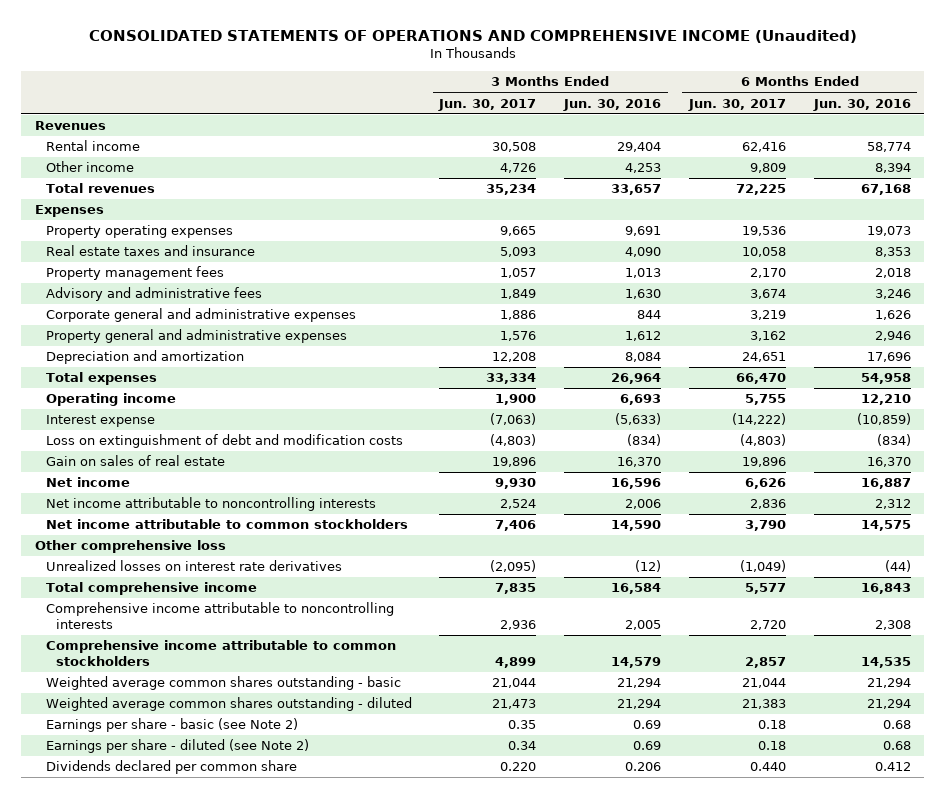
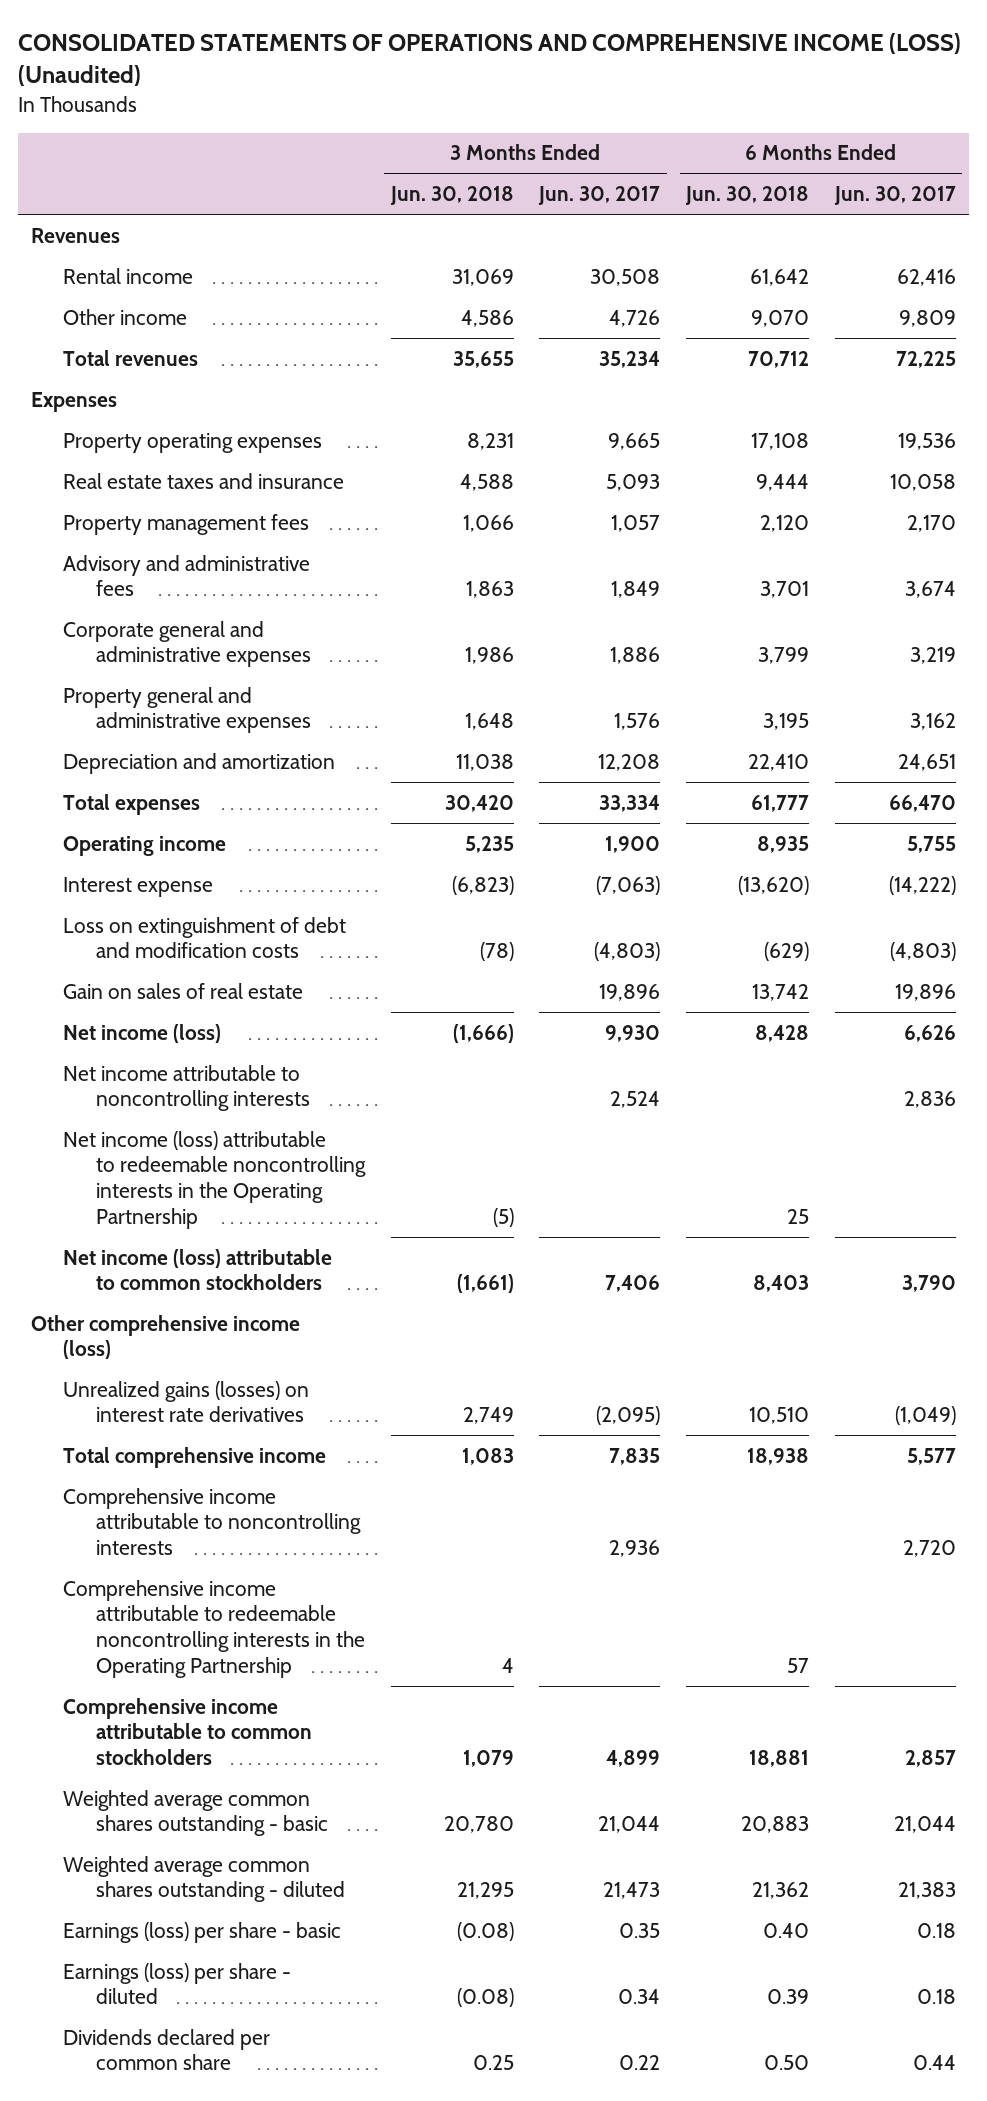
[88,30,857,44] CONSOLIDATED STATEMENTS OF OPERATIONS AND COMPREHENSIVE INCOME (Unaudited) -> [18,32,962,87] CONSOLIDATED STATEMENTS OF OPERATIONS AND COMPREHENSIVE INCOME (LOSS) (Unaudited)
[563,98,662,111] Jun. 30, 2016 -> none
[812,98,911,111] Jun. 30, 2016 -> none
none -> [389,186,514,206] Jun. 30, 2018
none -> [685,186,810,206] Jun. 30, 2018
[45,477,130,488] Net income -> [63,1023,222,1043] Net income (loss)
none -> [63,1130,366,1229] Net income (loss) attributable to redeemable noncontrolling interests in the Operating Partnership
[45,519,408,530] Net income attributable to common stockholders -> [63,1248,333,1291] Net income (loss) attributable to common stockholders
[35,540,227,554] Other comprehensive loss -> [31,1314,301,1360] Other comprehensive income (loss)
[45,560,342,572] Unrealized losses on interest rate derivatives -> [63,1380,310,1423] Unrealized gains (losses) on interest rate derivatives
none -> [63,1579,365,1678] Comprehensive income attributable to redeemable noncontrolling interests in the Operating Partnership
[45,718,298,733] Earnings per share - basic (see Note 2) -> [63,1921,342,1943] Earnings (loss) per share - basic
[45,739,309,754] Earnings per share - diluted (see Note 2) -> [63,1962,292,2005] Earnings (loss) per share - diluted
[500,762,537,772] 0.220 -> [619,2055,661,2071] 0.22
[749,762,786,772] 0.440 -> [912,2055,956,2071] 0.44

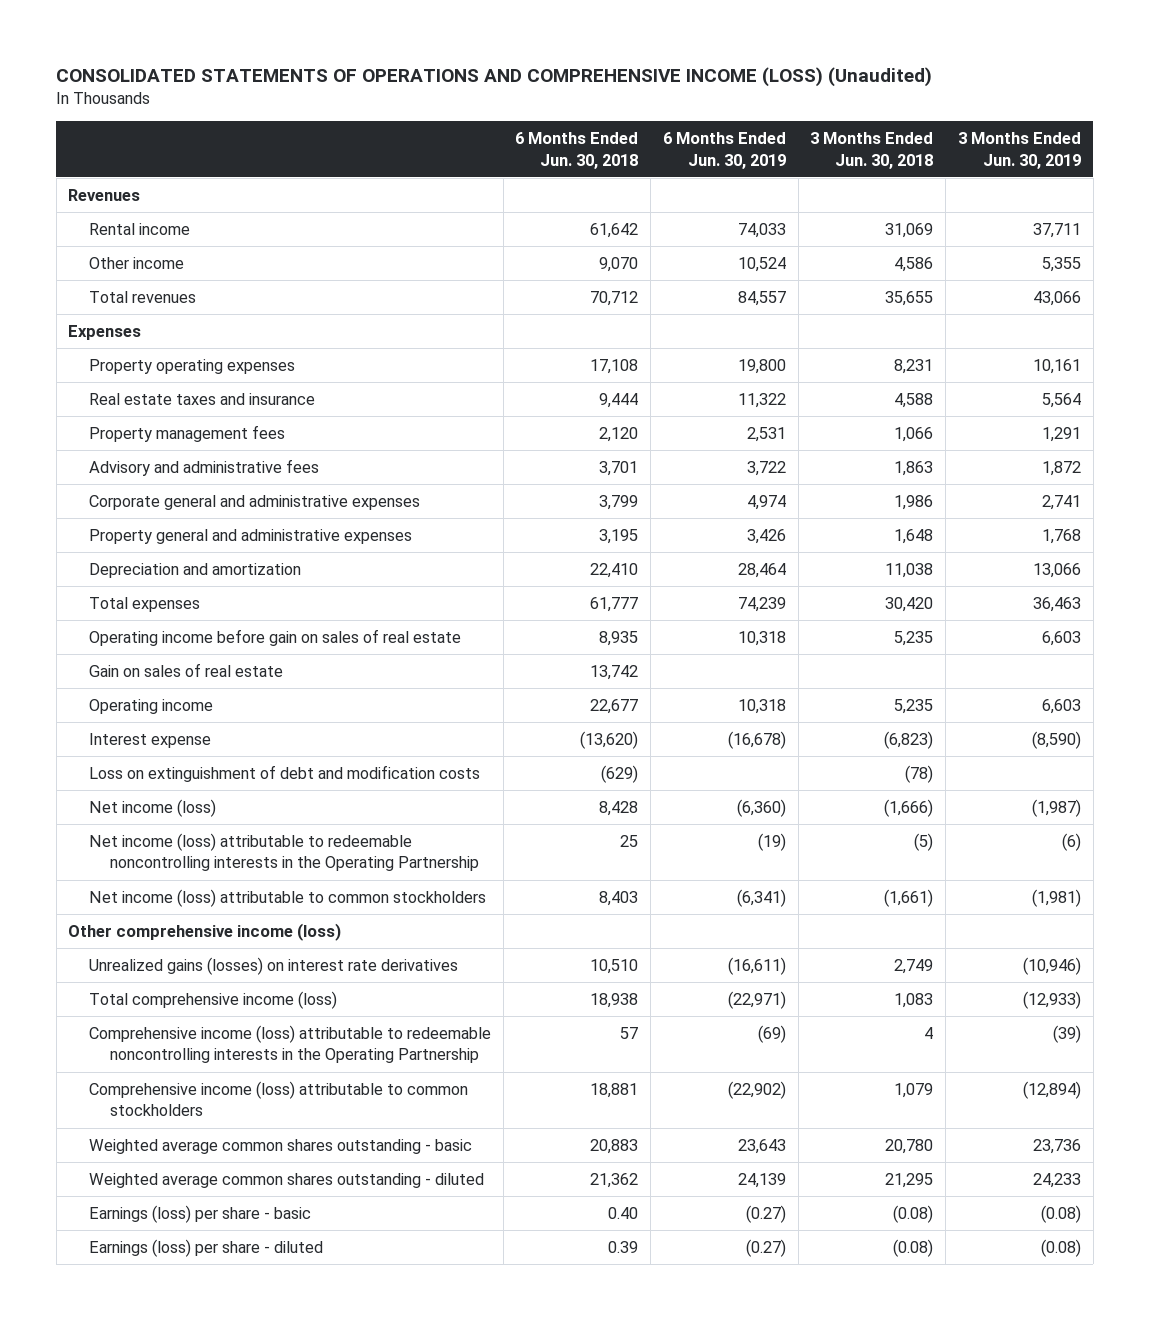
[538,186,661,206] Jun. 30, 2017 -> none
[833,186,956,206] Jun. 30, 2017 -> none
none -> [662,132,786,169] 6 Months Ended Jun. 30, 2019
none -> [957,132,1081,169] 3 Months Ended Jun. 30, 2019
none -> [88,629,461,647] Operating income before gain on sales of real estate
[63,982,304,999] Gain on sales of real estate -> [88,663,283,678] Gain on sales of real estate
[757,835,810,853] 8,935 -> [590,699,639,715] 22,677
[63,1064,310,1112] Net income attributable to noncontrolling interests -> none
[63,1487,361,1556] Comprehensive income attributable to noncontrolling interests -> none
[63,1446,327,1468] Total comprehensive income -> [88,991,337,1010] Total comprehensive income (loss)
[63,1579,365,1678] Comprehensive income attributable to redeemable noncontrolling interests in the Operating Partnership -> [88,1025,491,1064] Comprehensive income (loss) attributable to redeemable noncontrolling interests in the Operating Partnership
[63,1697,312,1766] Comprehensive income attributable to common stockholders -> [88,1081,468,1117] Comprehensive income (loss) attributable to common stockholders
[63,2028,271,2071] Dividends declared per common share -> none

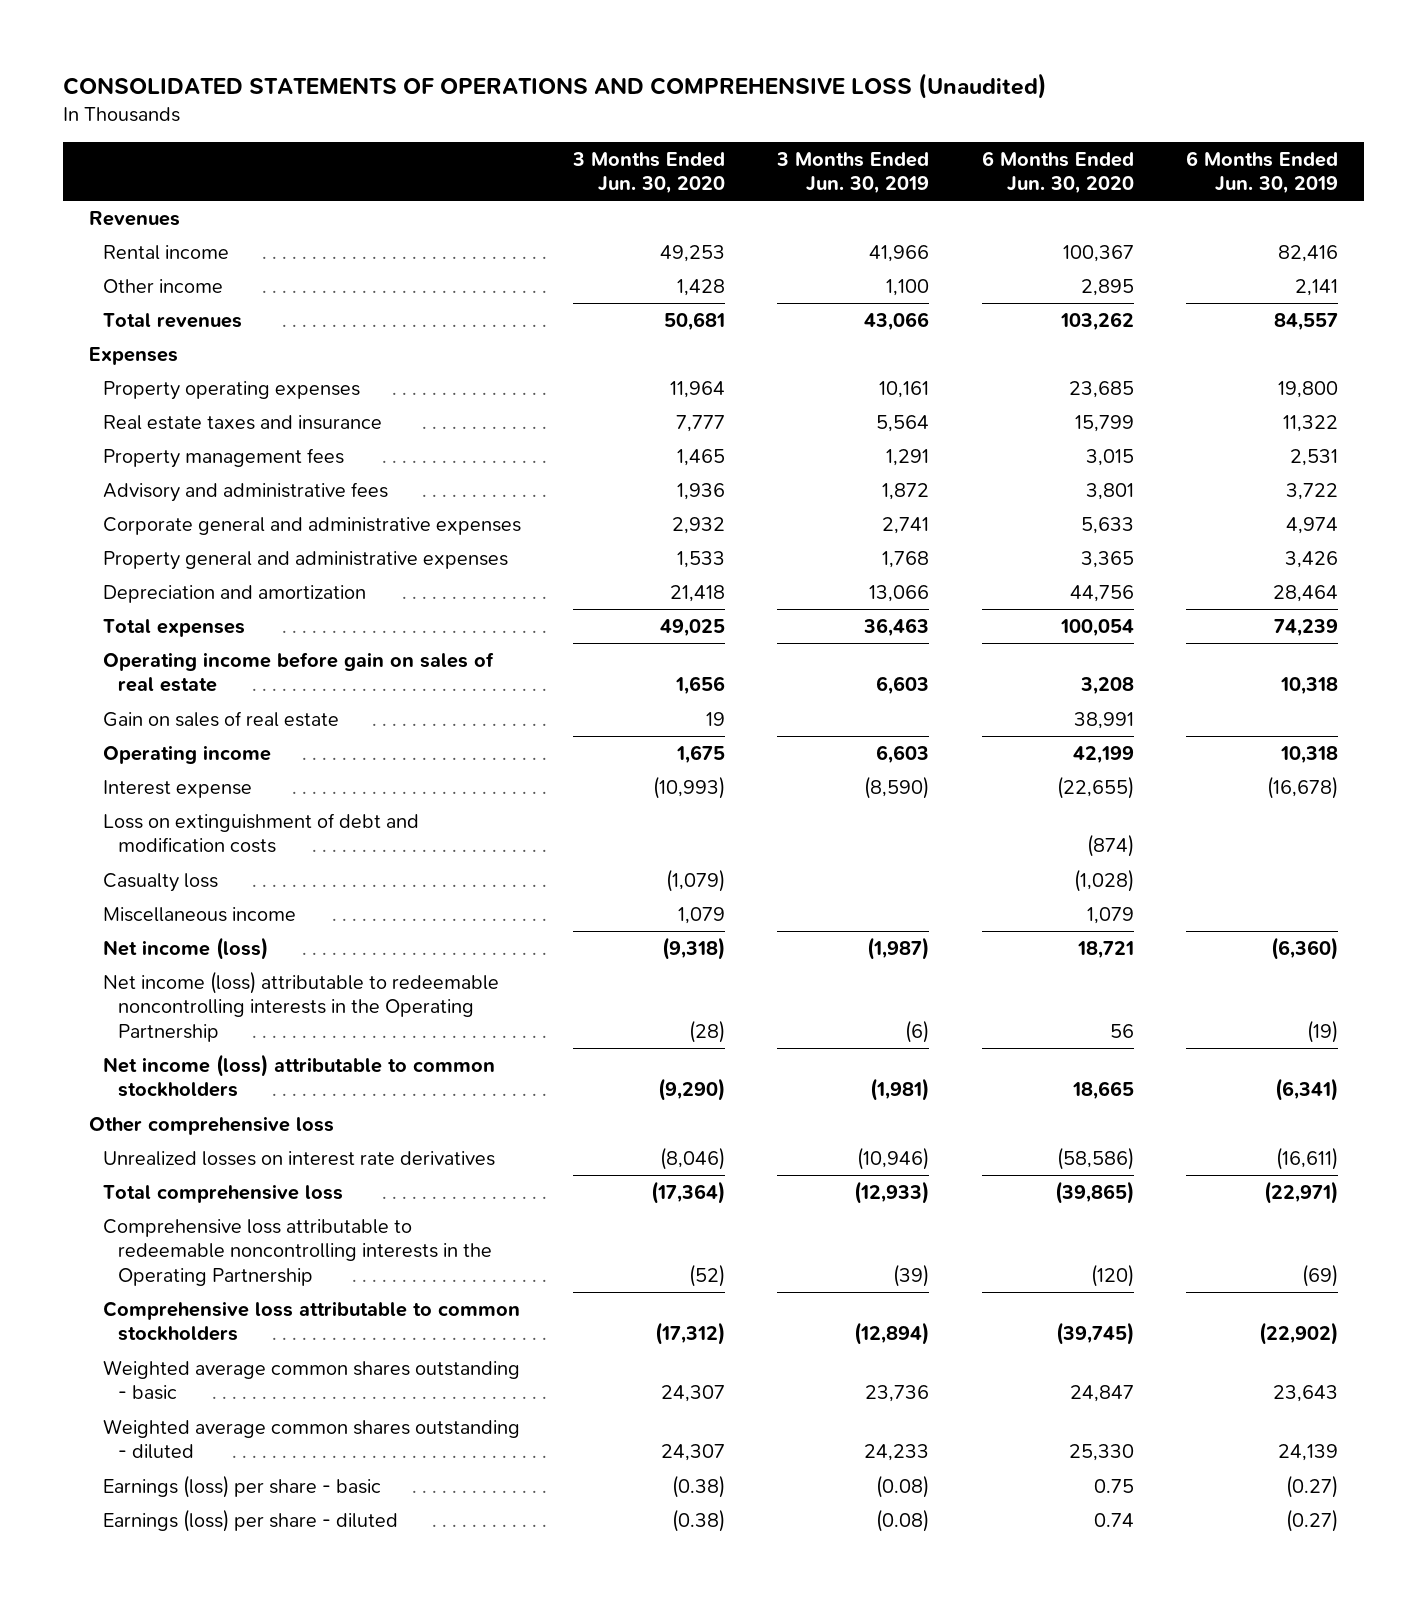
[56,66,933,87] CONSOLIDATED STATEMENTS OF OPERATIONS AND COMPREHENSIVE INCOME (LOSS) (Unaudited) -> [62,73,1047,100] CONSOLIDATED STATEMENTS OF OPERATIONS AND COMPREHENSIVE LOSS (Unaudited)
[515,132,639,169] 6 Months Ended Jun. 30, 2018 -> none
[810,132,934,169] 3 Months Ended Jun. 30, 2018 -> none
none -> [572,151,726,195] 3 Months Ended Jun. 30, 2020
none -> [981,150,1134,195] 6 Months Ended Jun. 30, 2020
[737,223,786,239] 74,033 -> [1277,244,1338,262] 82,416
[1032,223,1081,239] 37,711 -> [869,244,930,262] 41,966
[737,257,786,273] 10,524 -> [1294,278,1338,296] 2,141
[1041,257,1081,273] 5,355 -> [886,278,930,296] 1,100
none -> [103,872,219,892] Casualty loss
none -> [103,906,297,922] Miscellaneous income
[68,923,342,942] Other comprehensive income (loss) -> [88,1115,334,1135] Other comprehensive loss
[88,957,458,976] Unrealized gains (losses) on interest rate derivatives -> [103,1150,496,1166] Unrealized losses on interest rate derivatives
[88,991,337,1010] Total comprehensive income (loss) -> [103,1183,344,1203] Total comprehensive loss
[88,1025,491,1064] Comprehensive income (loss) attributable to redeemable noncontrolling interests in the Operating Partnership -> [103,1218,492,1286] Comprehensive loss attributable to redeemable noncontrolling interests in the Operating Partnership
[88,1081,468,1117] Comprehensive income (loss) attributable to common stockholders -> [103,1300,521,1342] Comprehensive loss attributable to common stockholders

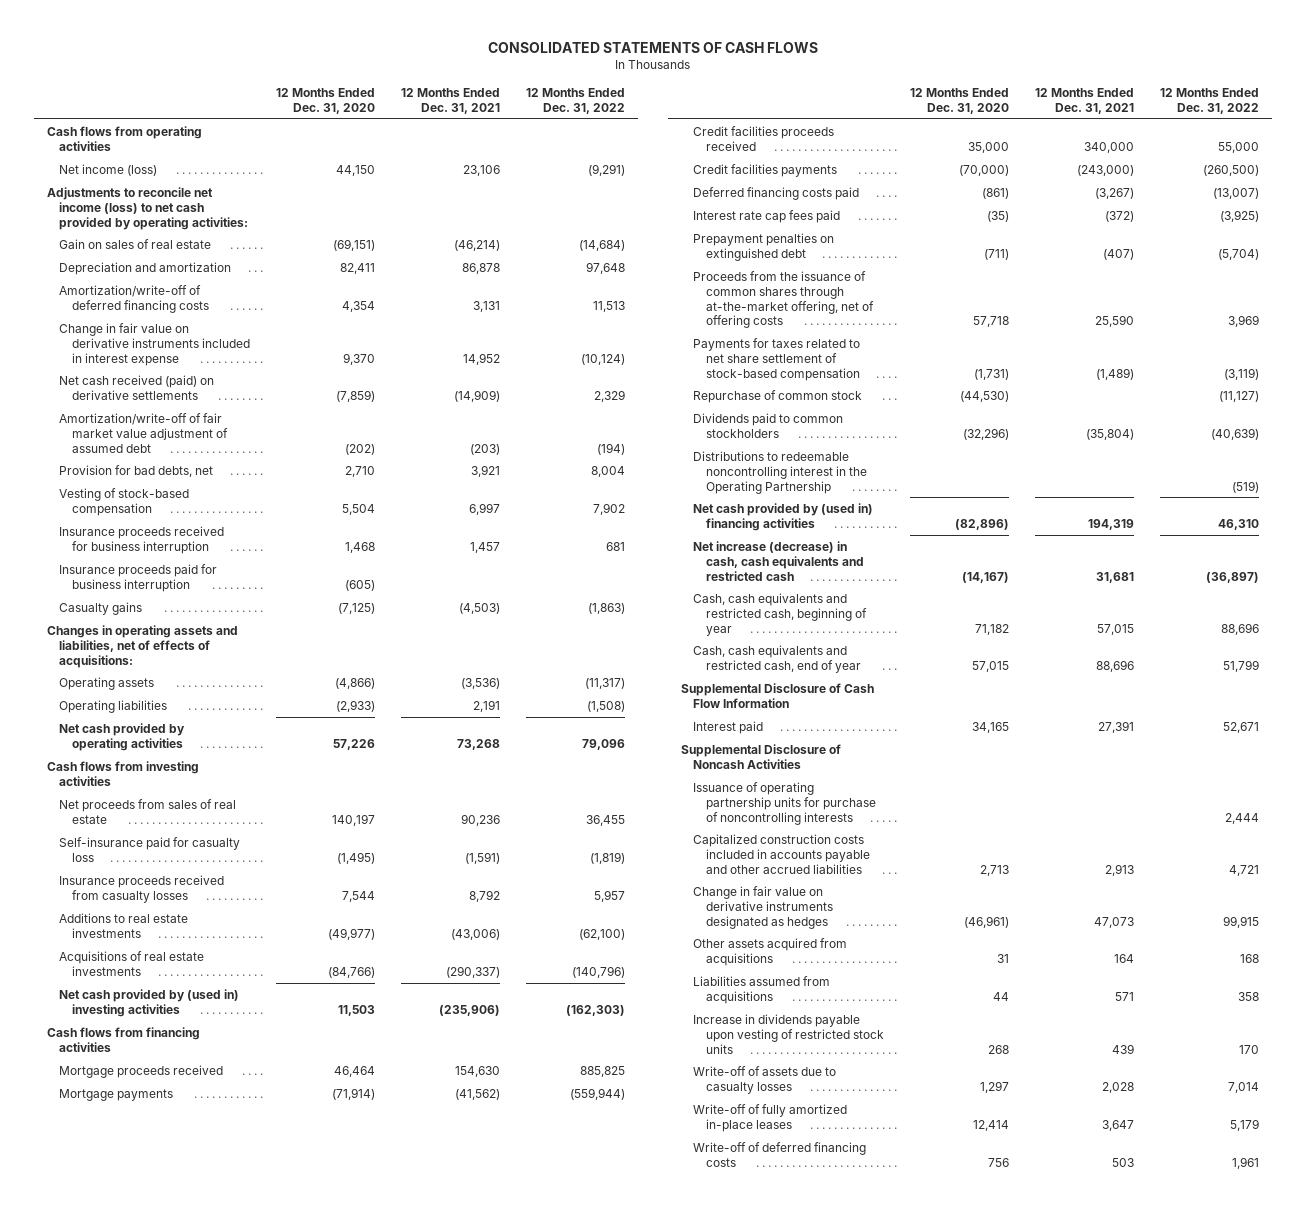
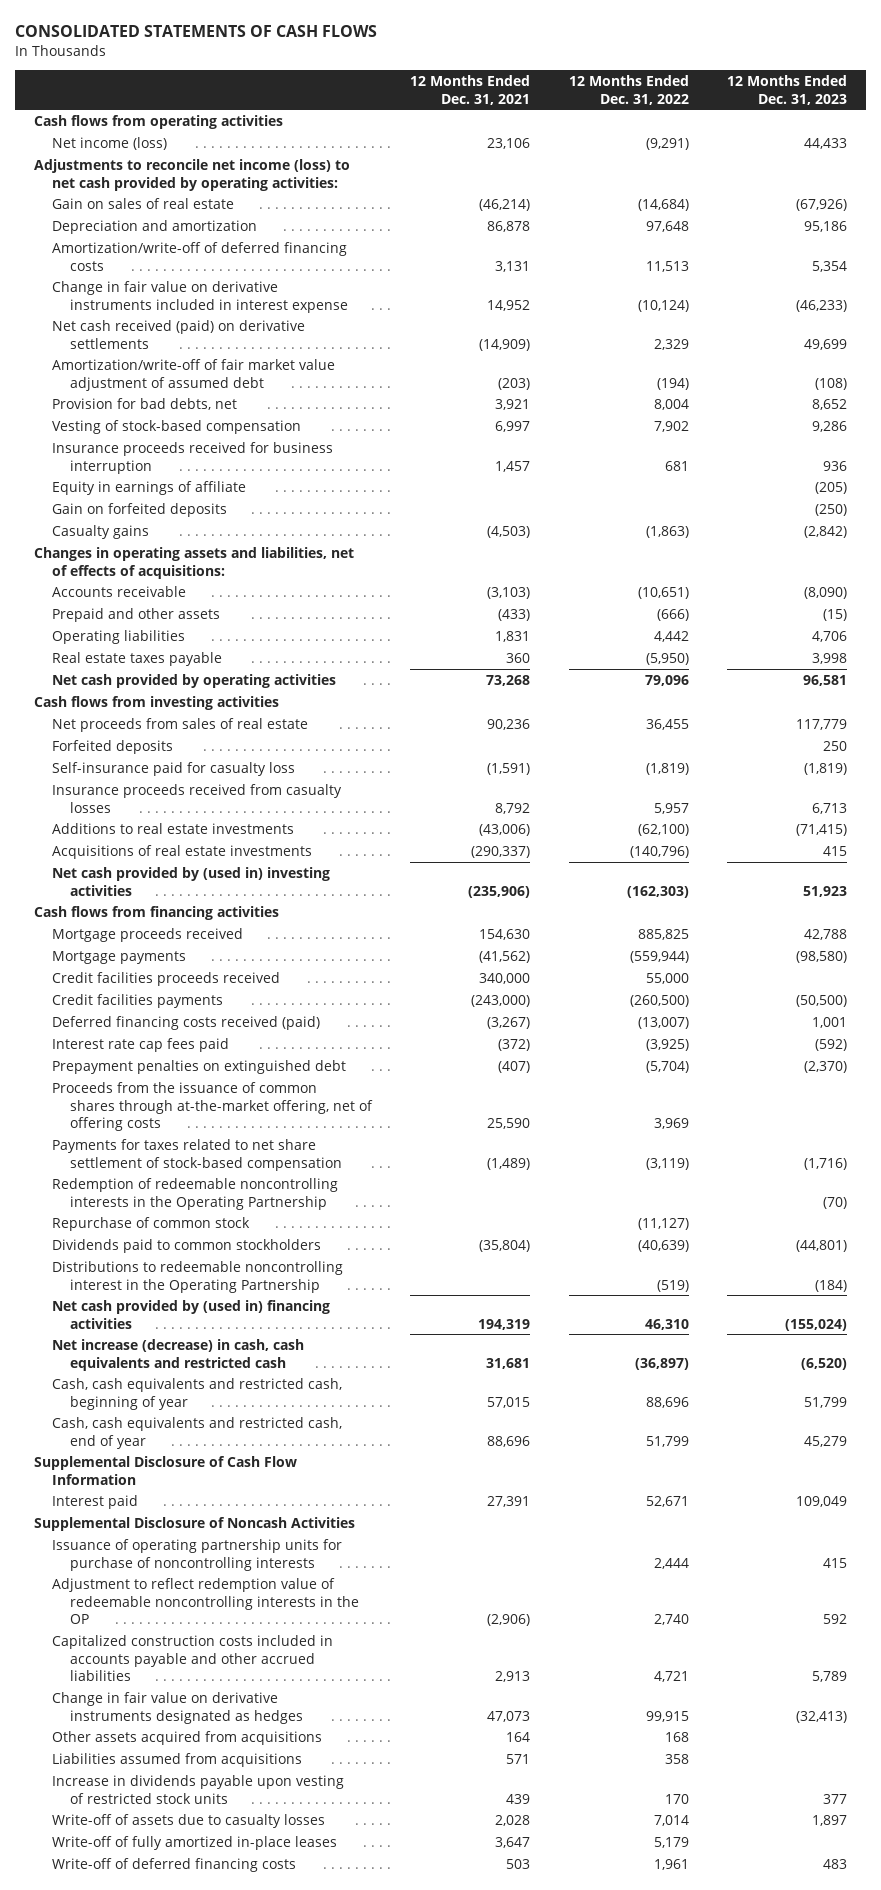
[275,88,375,115] 12 Months Ended Dec. 31, 2020 -> none
none -> [726,74,847,105] 12 Months Ended Dec. 31, 2023
[59,563,218,592] Insurance proceeds paid for business interruption -> none
none -> [51,480,246,495] Equity in earnings of affiliate
none -> [51,502,227,517] Gain on forfeited deposits
[59,676,155,690] Operating assets -> none
none -> [51,585,186,597] Accounts receivable
none -> [51,607,220,622] Prepaid and other assets
[472,699,500,712] 2,191 -> [495,630,531,642] 1,831
[587,700,626,712] (1,508) -> [653,630,689,642] 4,442
none -> [51,651,222,666] Real estate taxes payable
none -> [51,739,173,754] Forfeited deposits
[693,186,860,200] Deferred financing costs paid -> [51,1015,320,1030] Deferred financing costs received (paid)
none -> [51,1177,338,1210] Redemption of redeemable noncontrolling interests in the Operating Partnership
none -> [51,1577,359,1625] Adjustment to reflect redemption value of redeemable noncontrolling interests in the OP

